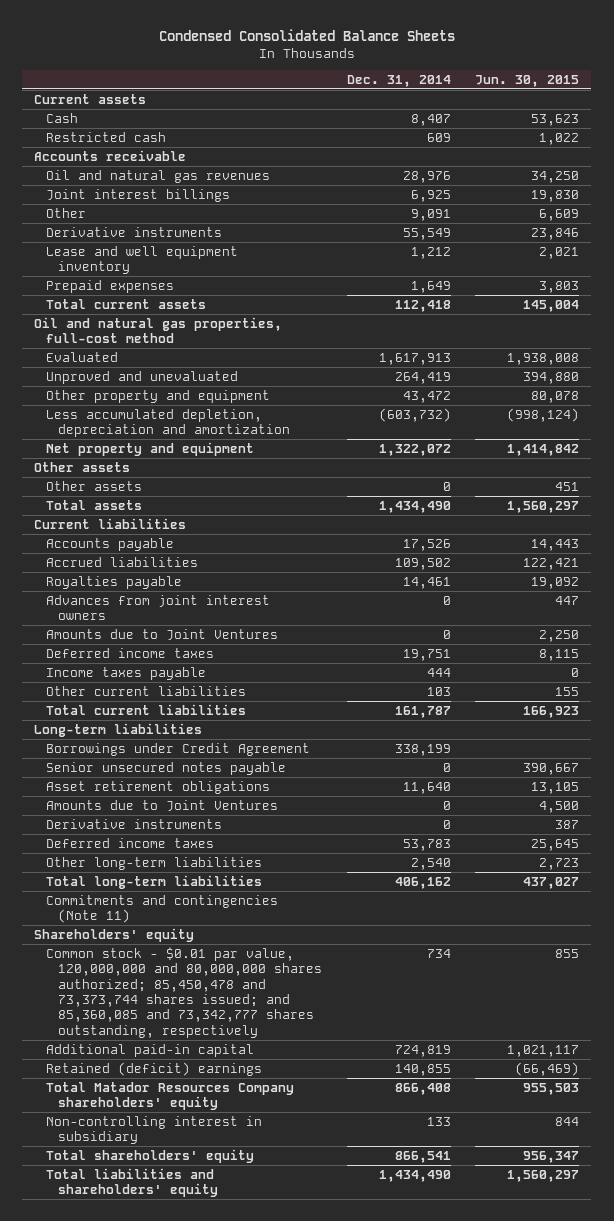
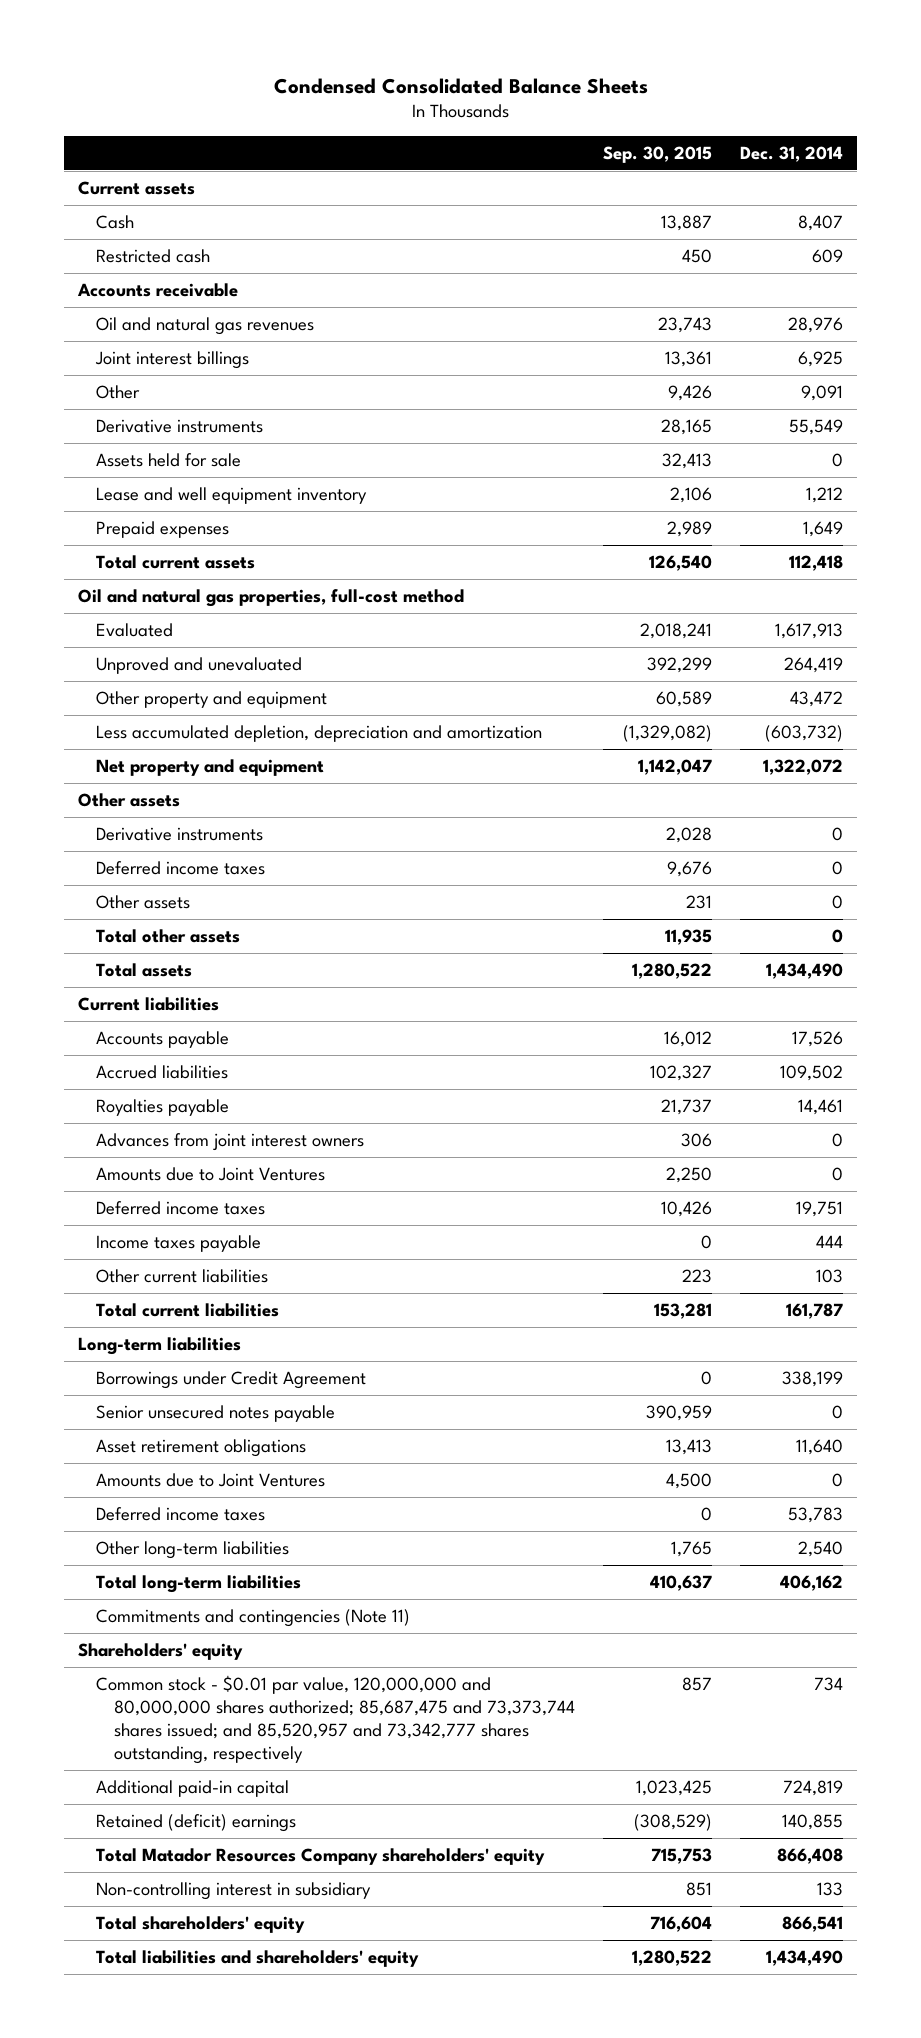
[475,74,580,87] Jun. 30, 2015 -> none
none -> [603,145,713,163] Sep. 30, 2015
none -> [96,453,242,468] Assets held for sale
[46,818,223,829] Derivative instruments -> [96,827,264,842] Derivative instruments
none -> [96,861,266,876] Deferred income taxes
none -> [96,929,241,944] Total other assets
[46,946,323,1038] Common stock - $0.01 par value, 120,000,000 and 80,000,000 shares authorized; 85,450,478 and 73,373,744 shares issued; and 85,360,085 and 73,342,777 shares outstanding, respectively -> [96,1675,576,1764] Common stock - $0.01 par value, 120,000,000 and 80,000,000 shares authorized; 85,687,475 and 73,373,744 shares issued; and 85,520,957 and 73,342,777 shares outstanding, respectively

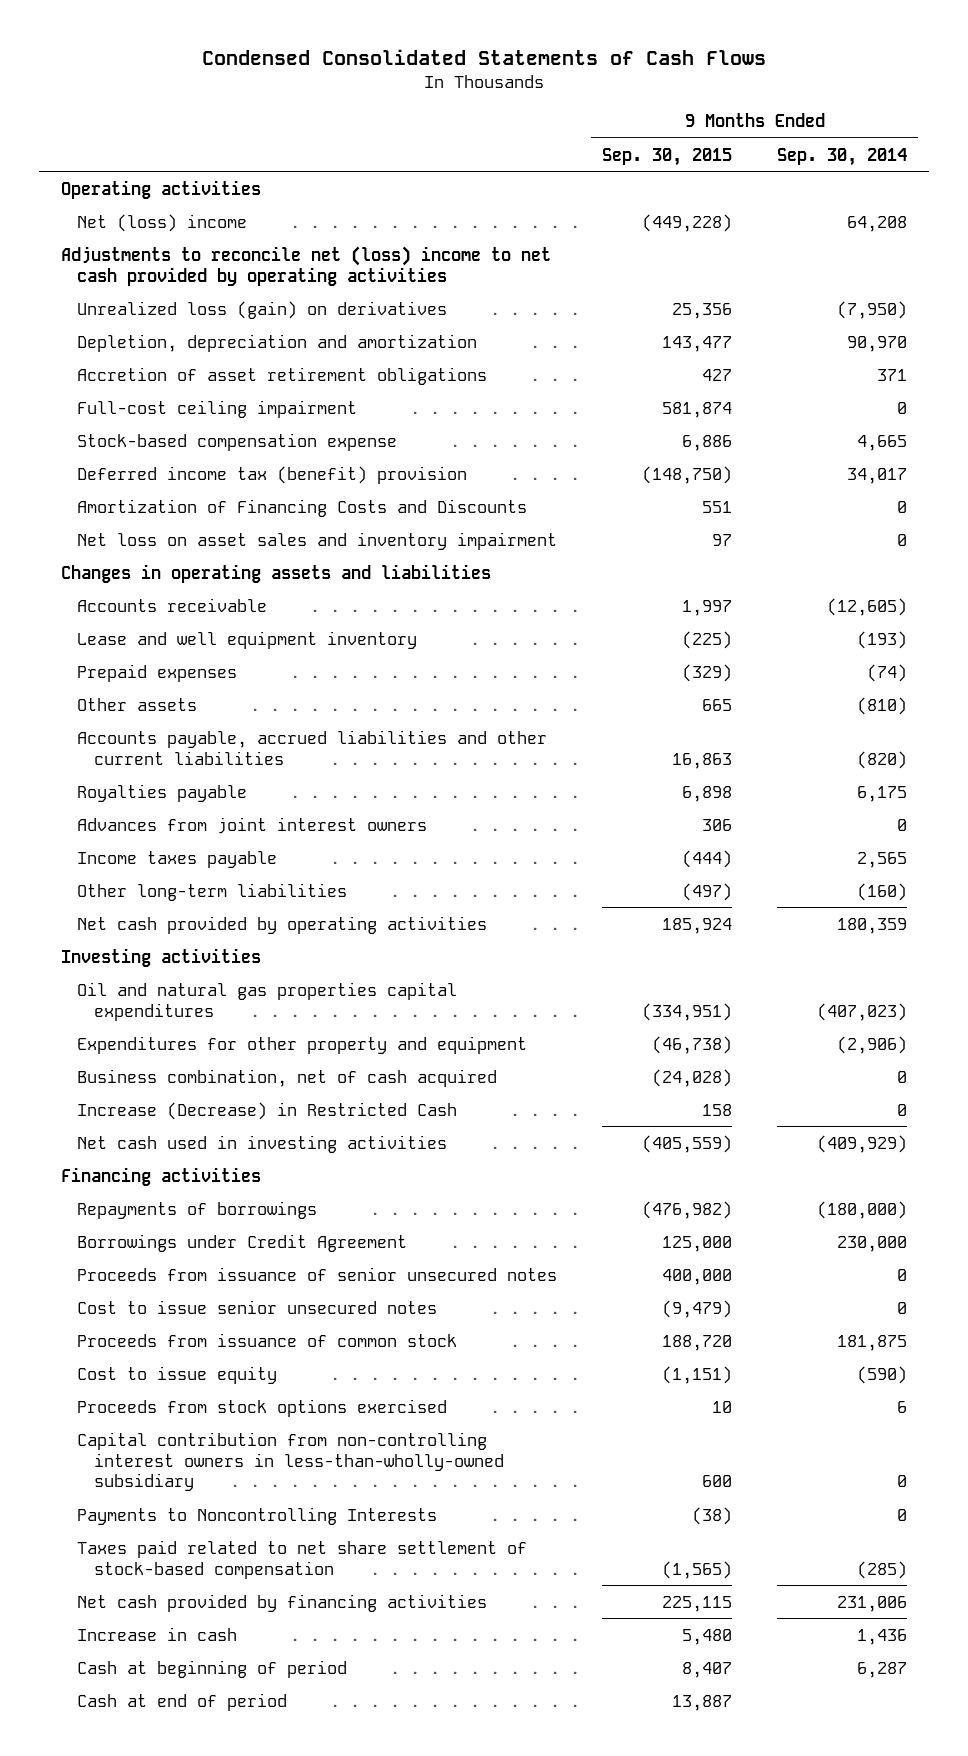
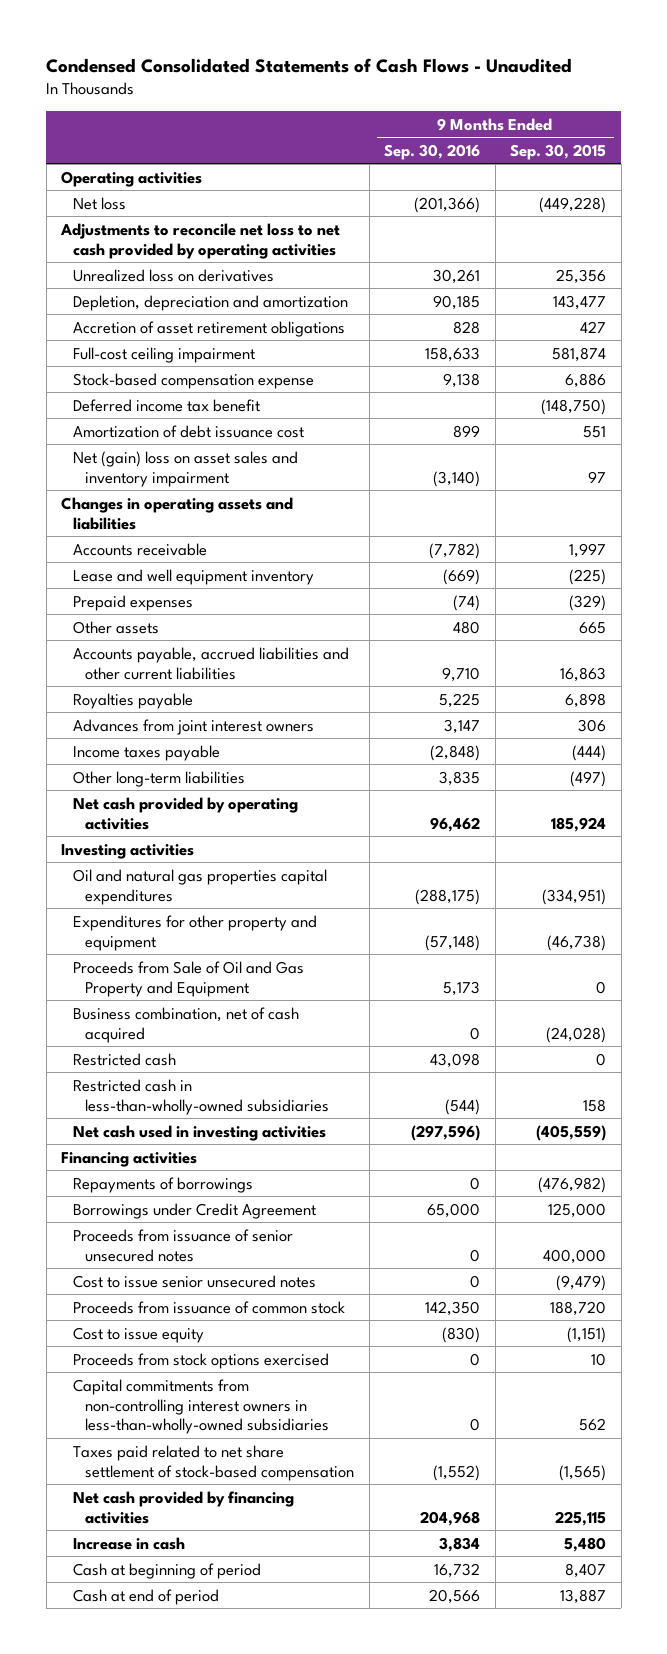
[201,48,766,65] Condensed Consolidated Statements of Cash Flows -> [46,58,573,74] Condensed Consolidated Statements of Cash Flows - Unaudited
[776,147,907,166] Sep. 30, 2014 -> none
none -> [384,143,481,160] Sep. 30, 2016
[77,213,248,232] Net (loss) income -> [73,196,127,210] Net loss
[60,245,551,286] Adjustments to reconcile net (loss) income to net cash provided by operating activities -> [60,222,341,259] Adjustments to reconcile net loss to net cash provided by operating activities
[77,300,448,319] Unrealized loss (gain) on derivatives -> [73,268,275,282] Unrealized loss on derivatives
[77,465,468,484] Deferred income tax (benefit) provision -> [73,398,261,412] Deferred income tax benefit
[77,498,528,517] Amortization of Financing Costs and Discounts -> [73,424,305,438] Amortization of debt issuance cost
[77,531,558,550] Net loss on asset sales and inventory impairment -> [73,450,299,487] Net (gain) loss on asset sales and inventory impairment
none -> [73,960,305,997] Proceeds from Sale of Oil and Gas Property and Equipment
[77,1101,458,1120] Increase (Decrease) in Restricted Cash -> [73,1052,177,1066] Restricted cash
[702,1103,733,1116] 158 -> [596,1052,607,1066] 0
none -> [73,1078,330,1115] Restricted cash in less-than-wholly-owned subsidiaries
[77,1506,438,1525] Payments to Noncontrolling Interests -> none
[77,1431,504,1492] Capital contribution from non-controlling interest owners in less-than-wholly-owned subsidiary -> [73,1378,330,1435] Capital commitments from non-controlling interest owners in less-than-wholly-owned subsidiaries
[702,1475,733,1488] 600 -> [579,1418,607,1432] 562

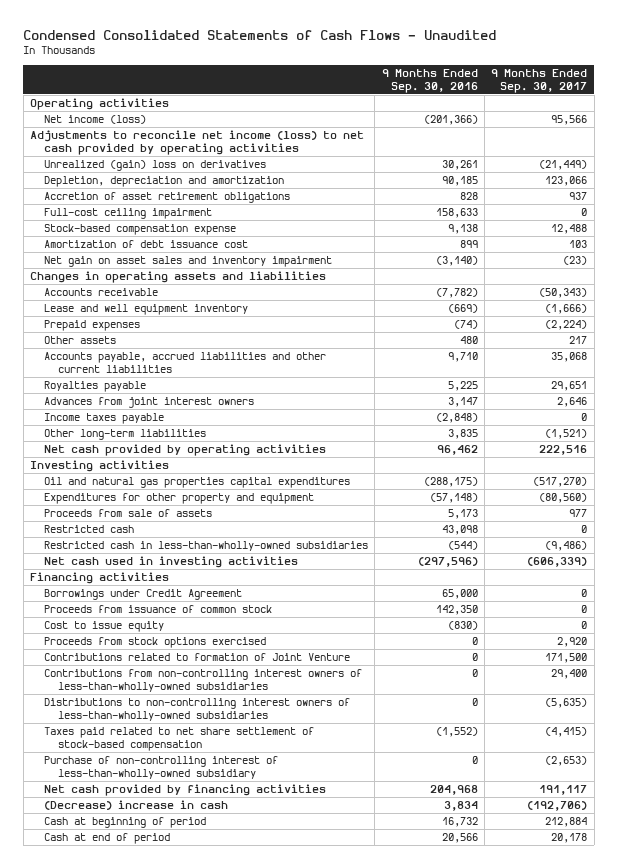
[510,143,607,160] Sep. 30, 2015 -> none
none -> [491,69,588,93] 9 Months Ended Sep. 30, 2017
[73,196,127,210] Net loss -> [44,115,147,125] Net income (loss)
[60,222,341,259] Adjustments to reconcile net loss to net cash provided by operating activities -> [29,130,364,155] Adjustments to reconcile net income (loss) to net cash provided by operating activities
[73,268,275,282] Unrealized loss on derivatives -> [44,160,267,172] Unrealized (gain) loss on derivatives
[73,398,261,412] Deferred income tax benefit -> none
[73,450,299,487] Net (gain) loss on asset sales and inventory impairment -> [44,256,333,268] Net gain on asset sales and inventory impairment
[73,1006,300,1043] Business combination, net of cash acquired -> none
[73,960,305,997] Proceeds from Sale of Oil and Gas Property and Equipment -> [44,509,213,518] Proceeds from sale of assets
[73,1176,254,1193] Repayments of borrowings -> none
[73,1228,294,1262] Proceeds from issuance of senior unsecured notes -> none
[73,1274,317,1288] Cost to issue senior unsecured notes -> none
none -> [44,653,351,662] Contributions related to formation of Joint Venture
[73,1378,330,1435] Capital commitments from non-controlling interest owners in less-than-wholly-owned subsidiaries -> [44,669,363,692] Contributions from non-controlling interest owners of less-than-wholly-owned subsidiaries
none -> [44,698,351,721] Distributions to non-controlling interest owners of less-than-wholly-owned subsidiaries
none -> [44,756,279,779] Purchase of non-controlling interest of less-than-wholly-owned subsidiary
[73,1536,186,1550] Increase in cash -> [44,800,229,811] (Decrease) increase in cash

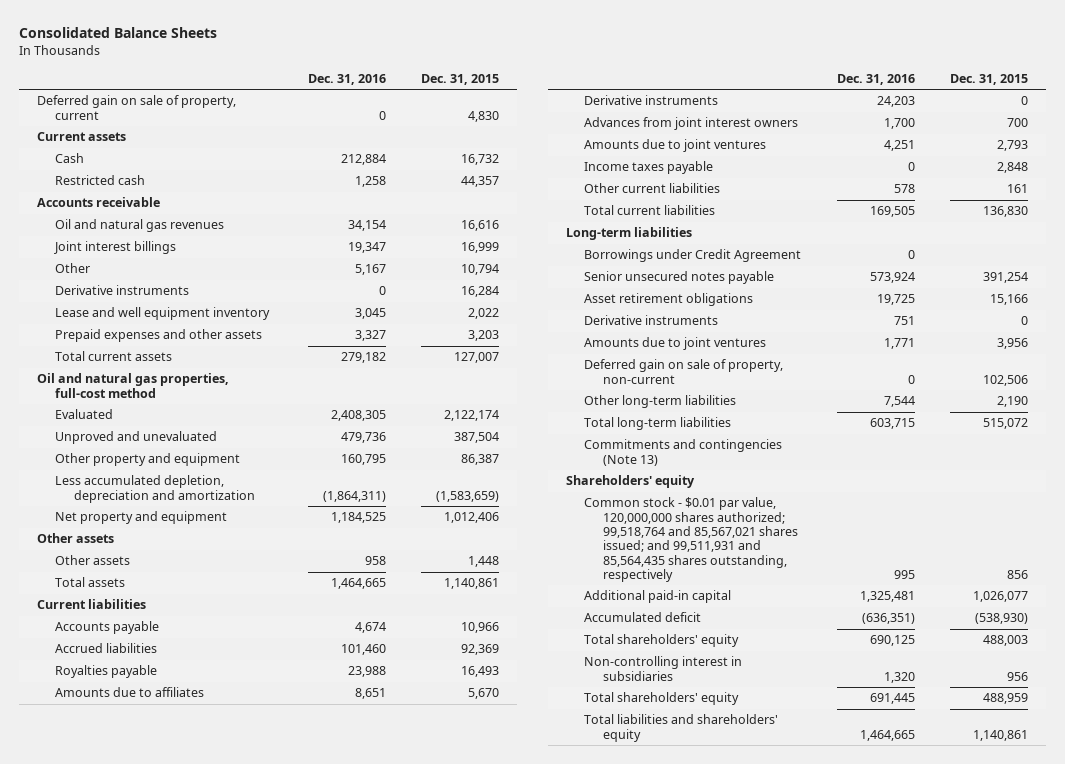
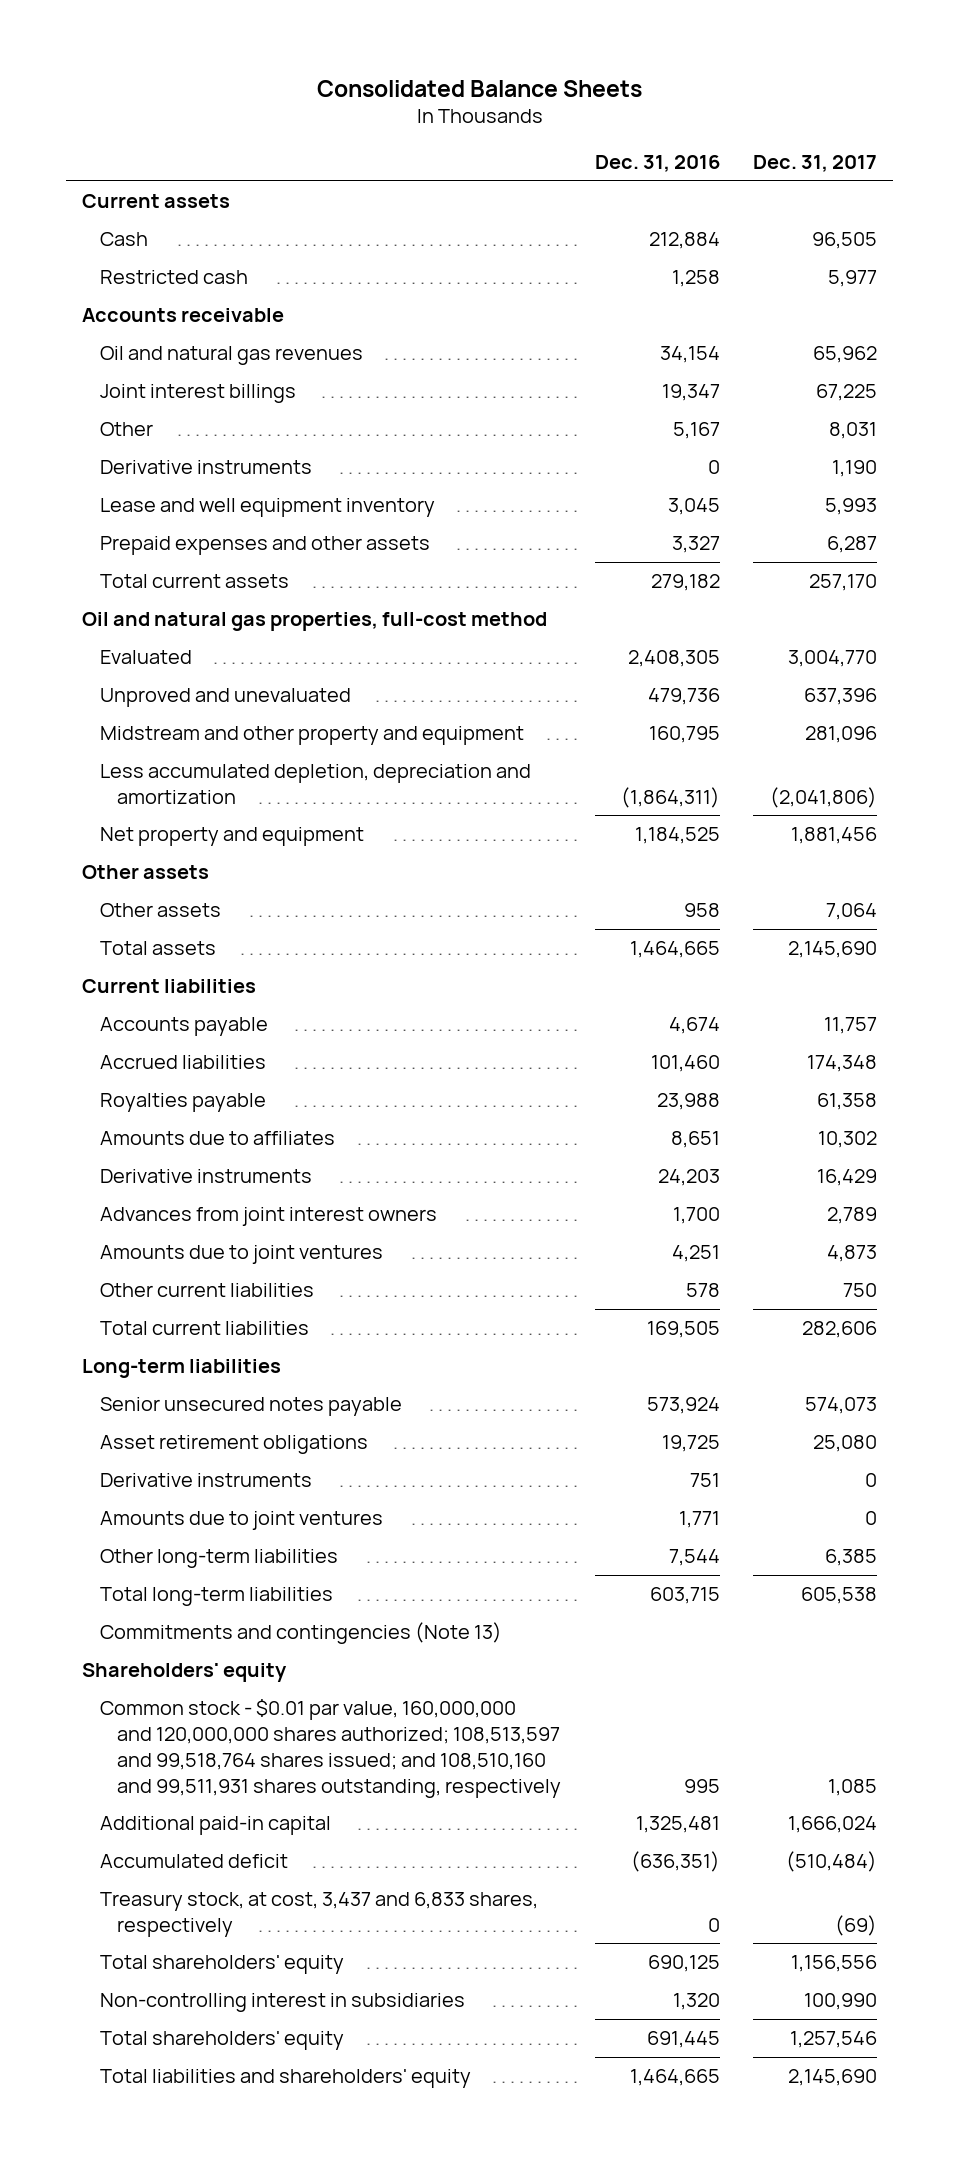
[421,73,500,85] Dec. 31, 2015 -> none
none -> [752,155,877,173] Dec. 31, 2017
[36,95,236,120] Deferred gain on sale of property, current -> none
[55,453,241,467] Other property and equipment -> [99,726,524,746] Midstream and other property and equipment
[584,161,714,175] Income taxes payable -> none
[584,249,802,263] Borrowings under Credit Agreement -> none
[584,359,784,384] Deferred gain on sale of property, non-current -> none
[584,497,798,582] Common stock - $0.01 par value, 120,000,000 shares authorized; 99,518,764 and 85,567,021 shares issued; and 99,511,931 and 85,564,435 shares outstanding, respectively -> [99,1699,562,1798] Common stock - $0.01 par value, 160,000,000 and 120,000,000 shares authorized; 108,513,597 and 99,518,764 shares issued; and 108,510,160 and 99,511,931 shares outstanding, respectively
none -> [99,1892,538,1937] Treasury stock, at cost, 3,437 and 6,833 shares, respectively

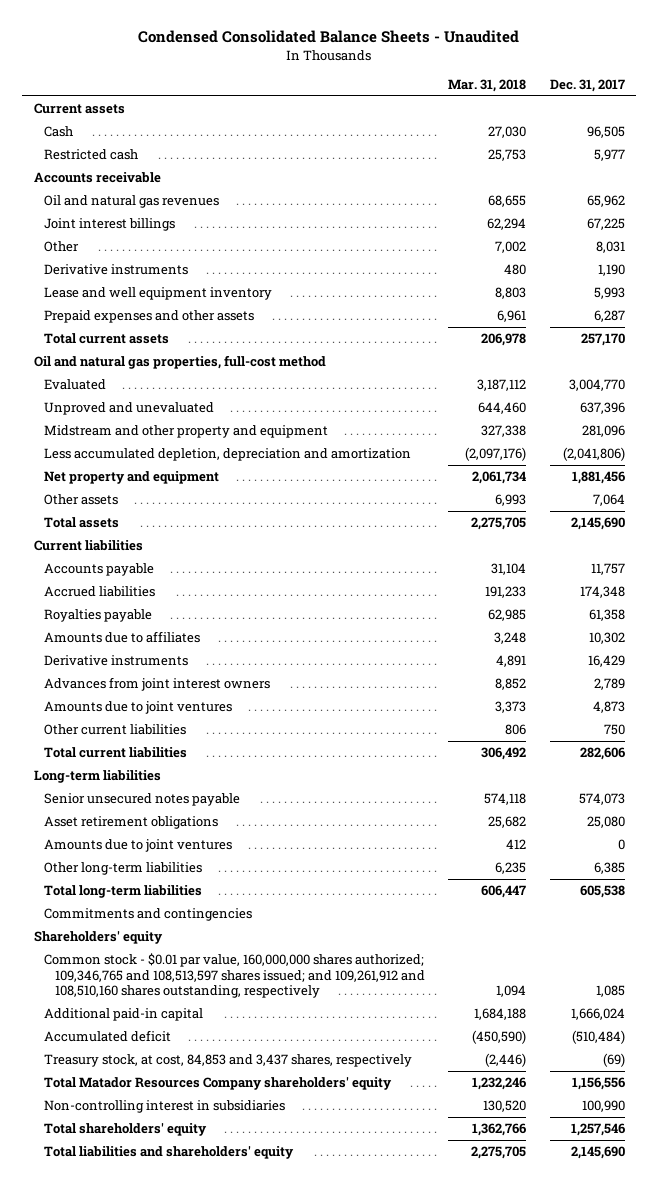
[316,79,642,97] Consolidated Balance Sheets -> [138,30,520,44] Condensed Consolidated Balance Sheets - Unaudited
[594,155,720,173] Dec. 31, 2016 -> none
none -> [448,78,527,92] Mar. 31, 2018
[82,865,210,880] Other assets -> none
[99,1473,312,1488] Derivative instruments -> none
[99,1622,502,1645] Commitments and contingencies (Note 13) -> [44,908,253,922] Commitments and contingencies
[99,1699,562,1798] Common stock - $0.01 par value, 160,000,000 and 120,000,000 shares authorized; 108,513,597 and 99,518,764 shares issued; and 108,510,160 and 99,511,931 shares outstanding, respectively -> [44,953,426,998] Common stock - $0.01 par value, 160,000,000 shares authorized; 109,346,765 and 108,513,597 shares issued; and 109,261,912 and 108,510,160 shares outstanding, respectively
[99,1892,538,1937] Treasury stock, at cost, 3,437 and 6,833 shares, respectively -> [44,1054,413,1068] Treasury stock, at cost, 84,853 and 3,437 shares, respectively
[99,1955,344,1975] Total shareholders' equity -> [44,1077,393,1091] Total Matador Resources Company shareholders' equity

